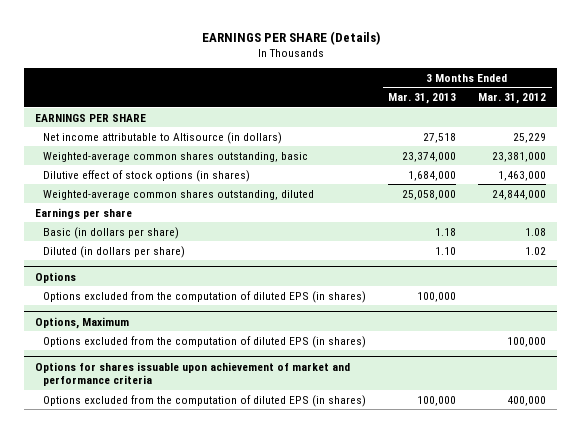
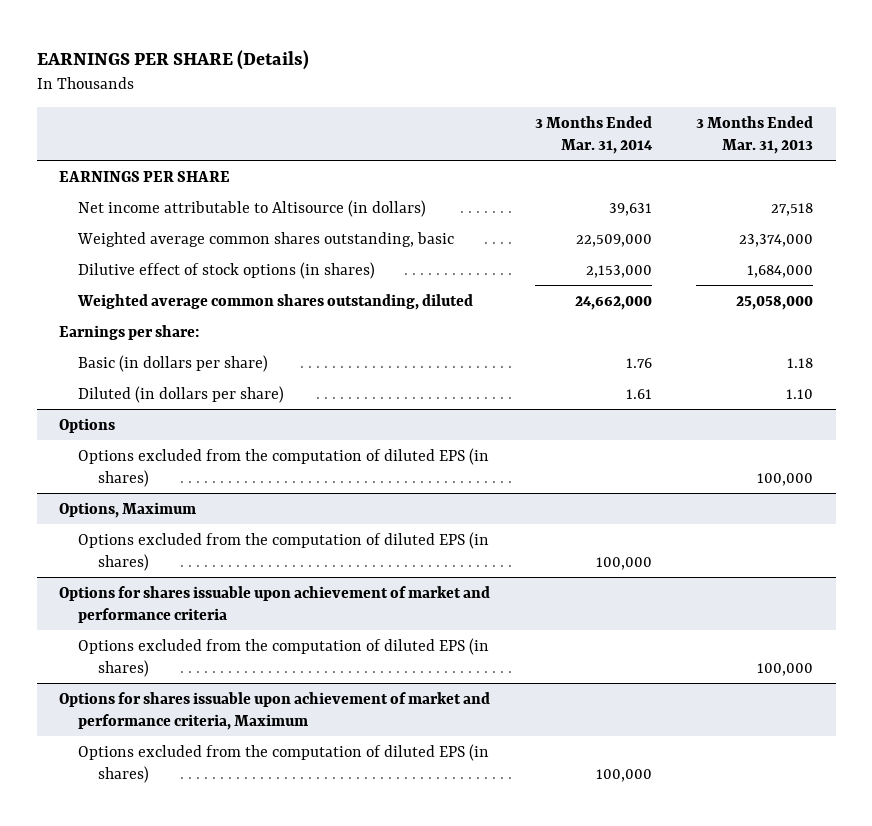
[478,93,547,105] Mar. 31, 2012 -> none
none -> [534,115,653,154] 3 Months Ended Mar. 31, 2014
[43,151,309,162] Weighted-average common shares outstanding, basic -> [77,231,455,247] Weighted average common shares outstanding, basic
[43,189,315,200] Weighted-average common shares outstanding, diluted -> [77,293,474,310] Weighted average common shares outstanding, diluted
[34,207,132,219] Earnings per share -> [58,324,199,340] Earnings per share:
none -> [58,691,490,730] Options for shares issuable upon achievement of market and performance criteria, Maximum
none -> [78,743,490,783] Options excluded from the computation of diluted EPS (in shares)

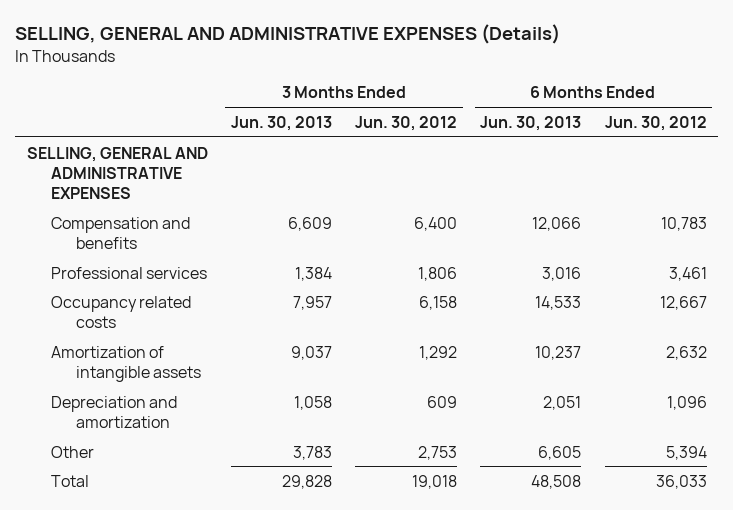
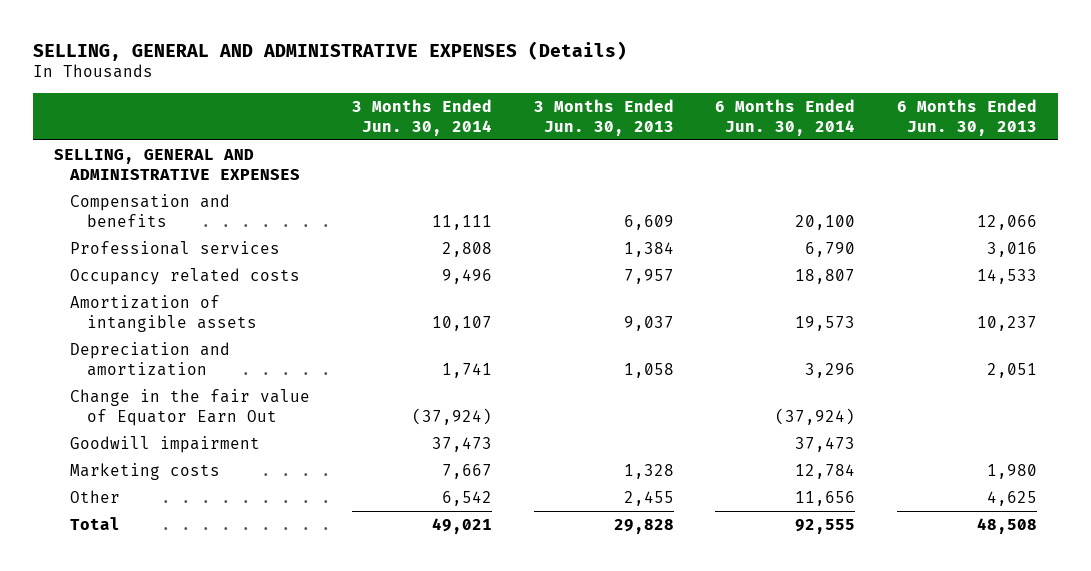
[355,115,458,131] Jun. 30, 2012 -> none
[604,115,707,131] Jun. 30, 2012 -> none
none -> [352,98,493,136] 3 Months Ended Jun. 30, 2014
none -> [715,98,856,136] 6 Months Ended Jun. 30, 2014
none -> [70,389,311,426] Change in the fair value of Equator Earn Out
none -> [70,436,261,454] Goodwill impairment
none -> [70,463,221,481] Marketing costs
[293,445,333,460] 3,783 -> [623,491,674,507] 2,455
[538,445,582,460] 6,605 -> [986,491,1037,507] 4,625

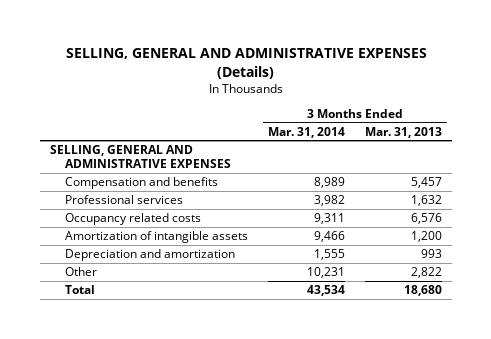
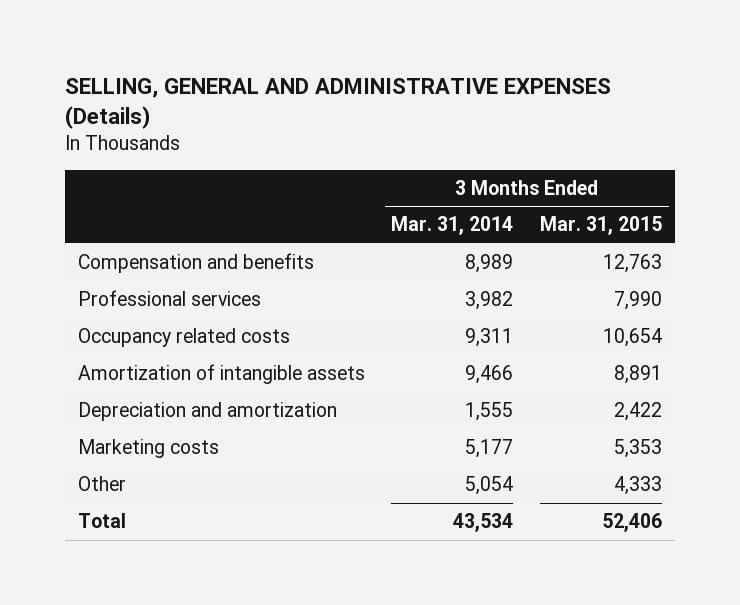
[364,126,442,138] Mar. 31, 2013 -> none
none -> [540,216,663,236] Mar. 31, 2015
[49,145,232,169] SELLING, GENERAL AND ADMINISTRATIVE EXPENSES -> none
none -> [77,439,219,459] Marketing costs
[307,267,346,279] 10,231 -> [465,476,514,496] 5,054

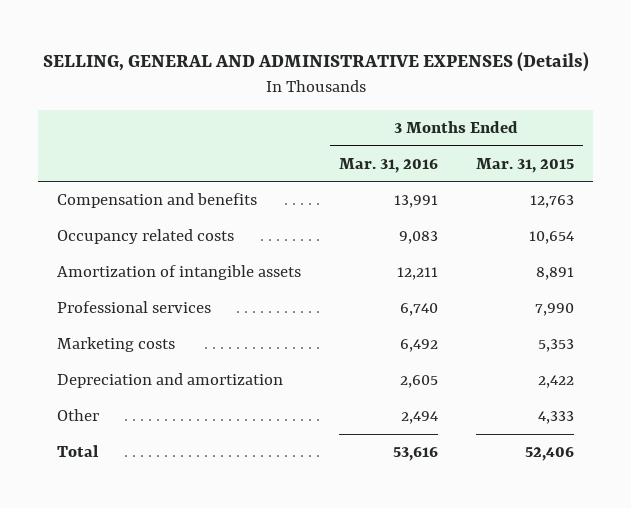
[391,216,514,236] Mar. 31, 2014 -> none
none -> [339,157,439,173] Mar. 31, 2016
[77,290,261,307] Professional services -> [57,301,212,314] Professional services
[77,402,337,422] Depreciation and amortization -> [57,373,284,389] Depreciation and amortization

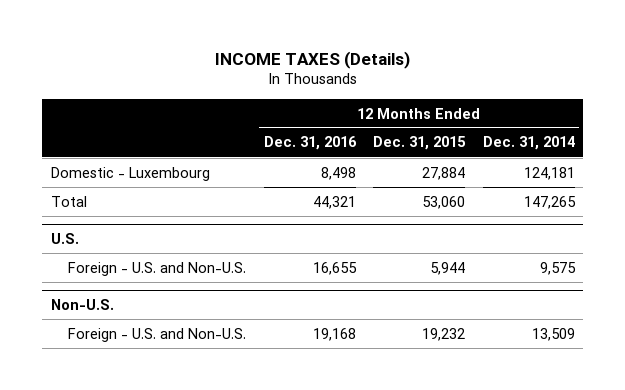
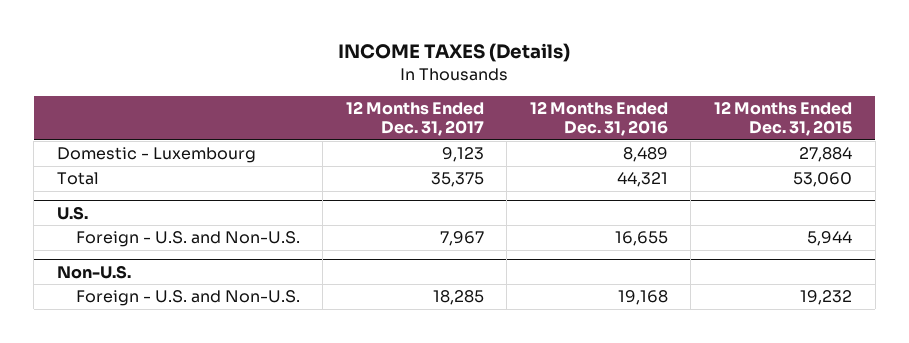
[482,136,575,151] Dec. 31, 2014 -> none
none -> [345,101,484,137] 12 Months Ended Dec. 31, 2017
[320,166,356,180] 8,498 -> [622,147,668,163] 8,489

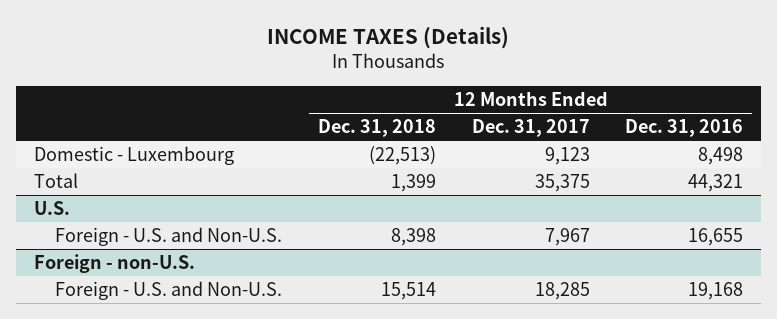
[714,101,853,137] 12 Months Ended Dec. 31, 2015 -> none
none -> [317,119,436,138] Dec. 31, 2018
[622,147,668,163] 8,489 -> [698,147,744,166] 8,498
[56,264,131,279] Non-U.S. -> [33,254,195,274] Foreign - non-U.S.

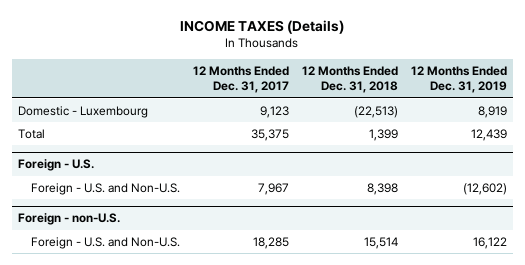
[625,119,744,138] Dec. 31, 2016 -> none
none -> [410,65,507,94] 12 Months Ended Dec. 31, 2019
[33,201,70,216] U.S. -> [18,159,95,172] Foreign - U.S.

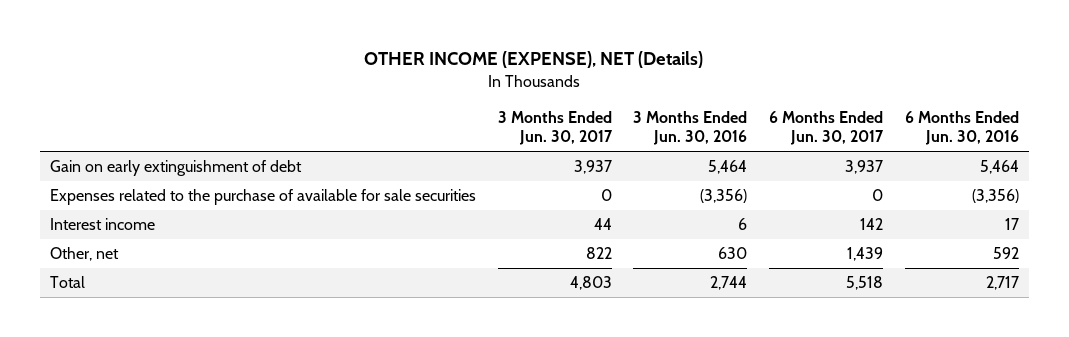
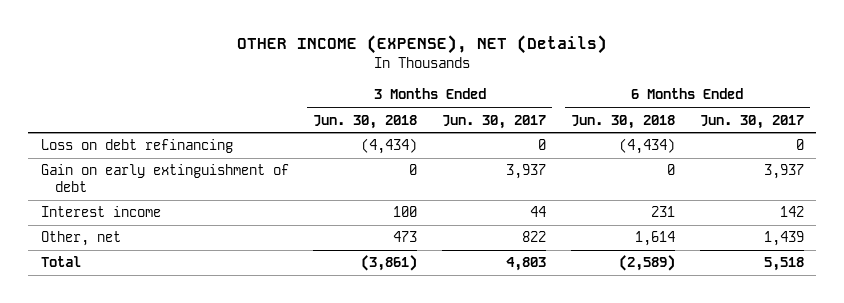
[633,111,748,146] 3 Months Ended Jun. 30, 2016 -> none
[904,111,1019,146] 6 Months Ended Jun. 30, 2016 -> none
none -> [313,114,418,129] Jun. 30, 2018
none -> [570,114,675,129] Jun. 30, 2018
none -> [40,139,233,154] Loss on debt refinancing
[50,189,477,206] Expenses related to the purchase of available for sale securities -> none

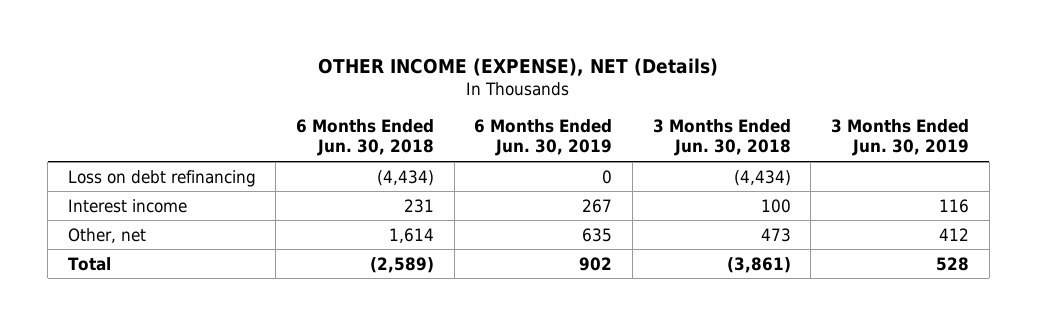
[442,114,547,129] Jun. 30, 2017 -> none
[699,114,804,129] Jun. 30, 2017 -> none
none -> [474,119,613,157] 6 Months Ended Jun. 30, 2019
none -> [831,119,970,157] 3 Months Ended Jun. 30, 2019
[40,164,289,193] Gain on early extinguishment of debt -> none

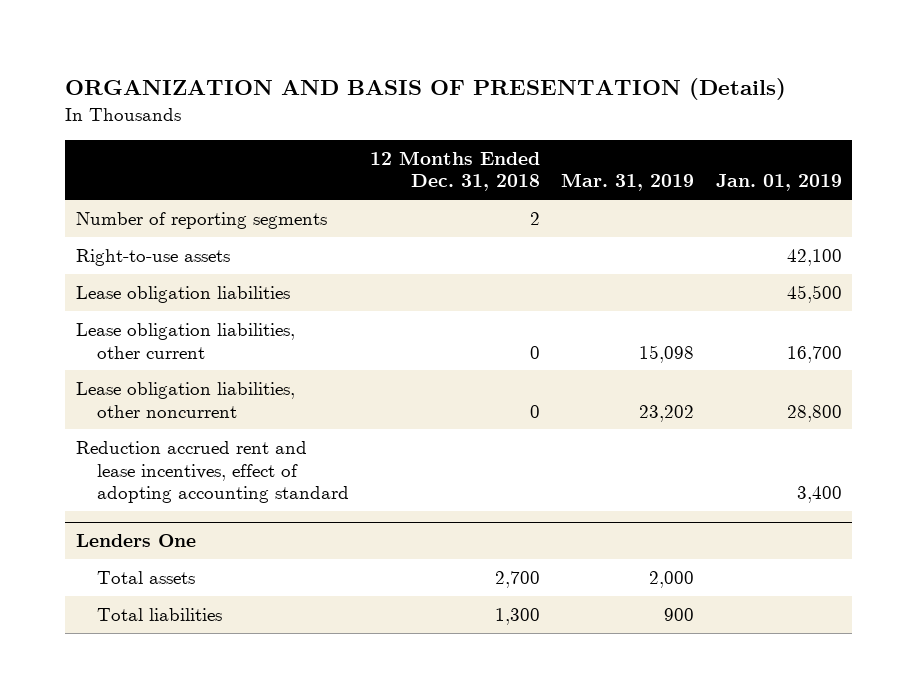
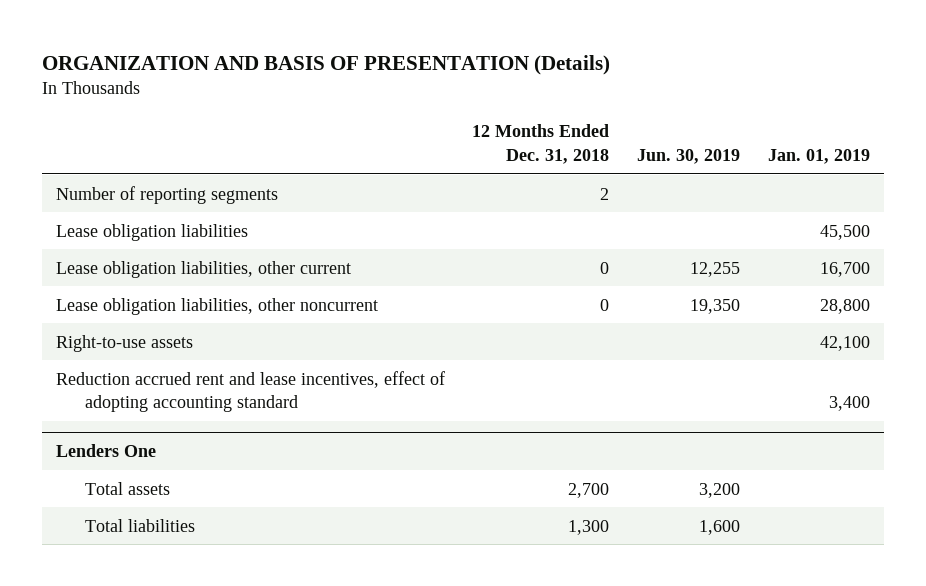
[561,173,695,192] Mar. 31, 2019 -> none
none -> [637,148,741,164] Jun. 30, 2019
[75,248,230,266] Right-to-use assets -> [55,334,193,352] Right-to-use assets

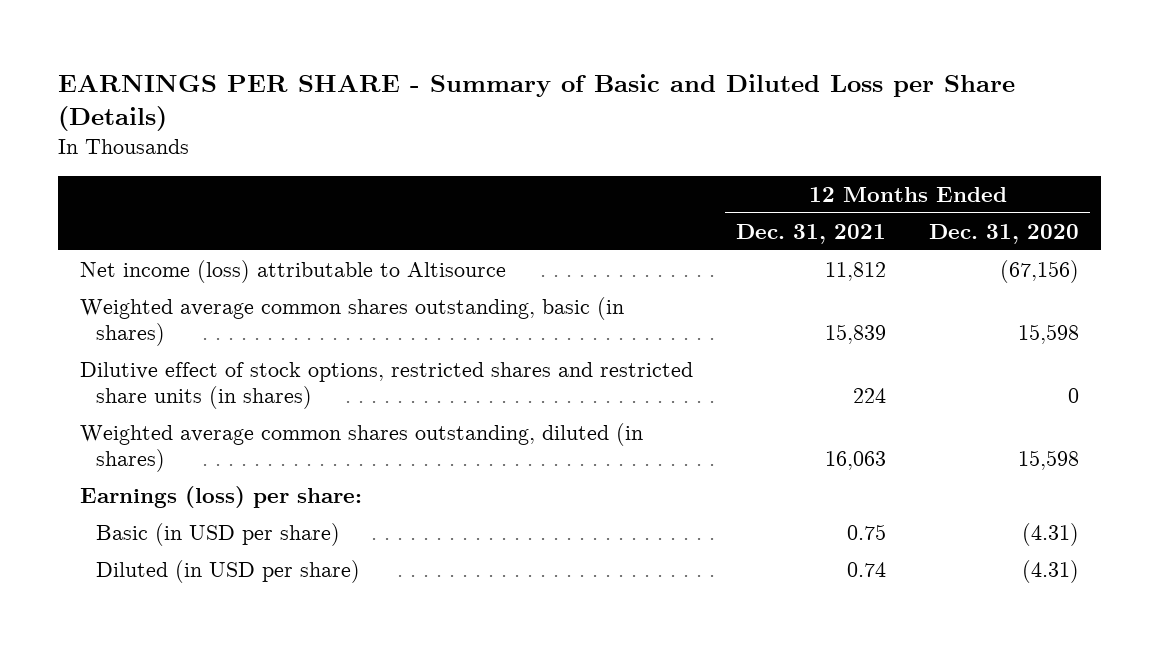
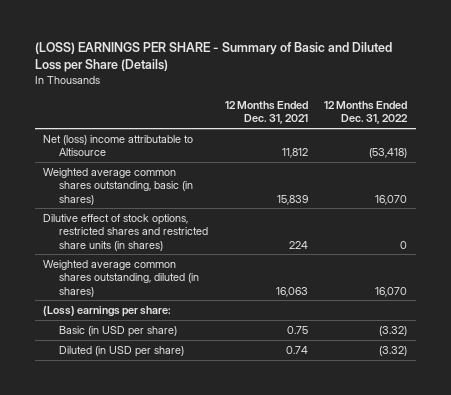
[58,73,1016,132] EARNINGS PER SHARE - Summary of Basic and Diluted Loss per Share (Details) -> [35,42,393,73] (LOSS) EARNINGS PER SHARE - Summary of Basic and Diluted Loss per Share (Details)
[929,223,1080,244] Dec. 31, 2020 -> none
none -> [324,101,409,125] 12 Months Ended Dec. 31, 2022
[80,259,507,283] Net income (loss) attributable to Altisource -> [43,134,194,157] Net (loss) income attributable to Altisource
[80,485,363,508] Earnings (loss) per share: -> [43,305,172,317] (Loss) earnings per share:

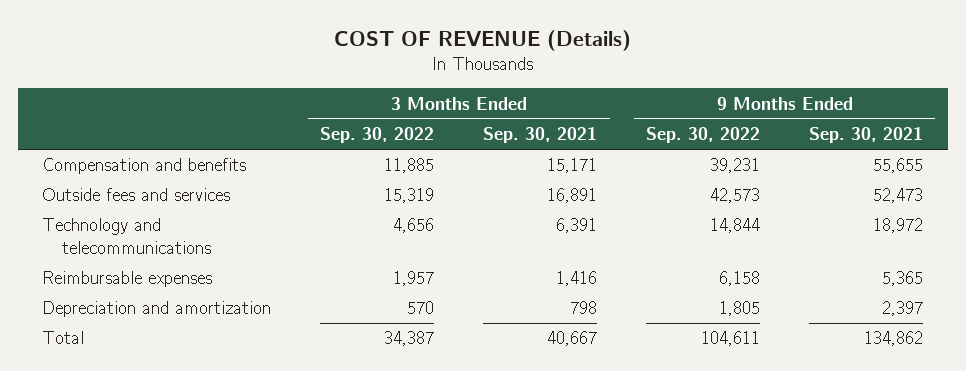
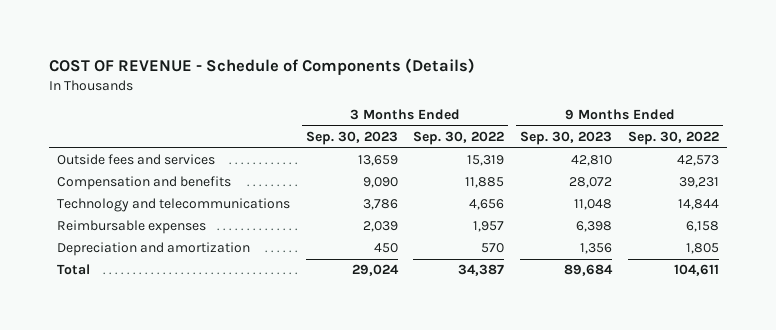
[333,29,631,51] COST OF REVENUE (Details) -> [48,57,475,75] COST OF REVENUE - Schedule of Components (Details)
[483,127,598,144] Sep. 30, 2021 -> none
[809,127,924,144] Sep. 30, 2021 -> none
none -> [305,131,398,146] Sep. 30, 2023
none -> [520,131,613,146] Sep. 30, 2023
[42,158,247,175] Compensation and benefits -> [56,176,231,191] Compensation and benefits

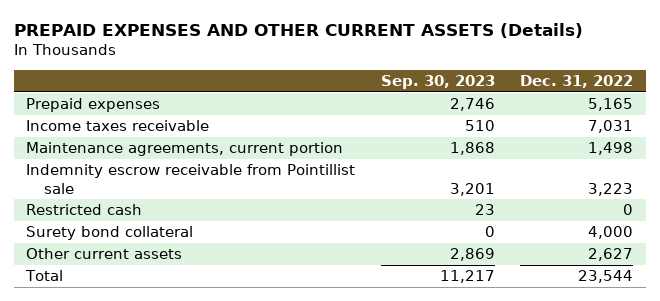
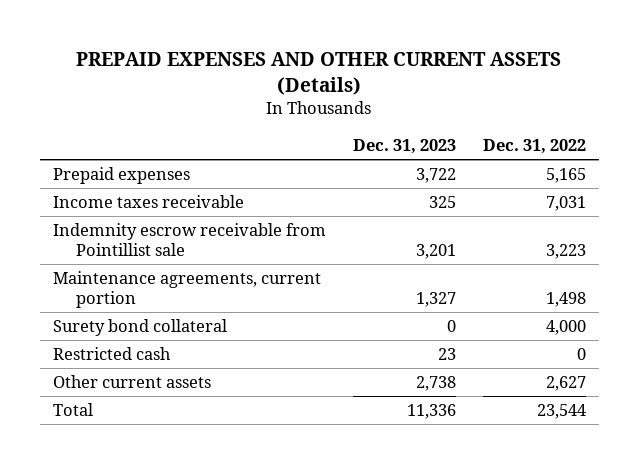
[380,74,495,89] Sep. 30, 2023 -> none
none -> [352,139,456,155] Dec. 31, 2023
[26,142,344,157] Maintenance agreements, current portion -> [53,271,322,308] Maintenance agreements, current portion
[26,204,143,216] Restricted cash -> [53,347,172,361] Restricted cash

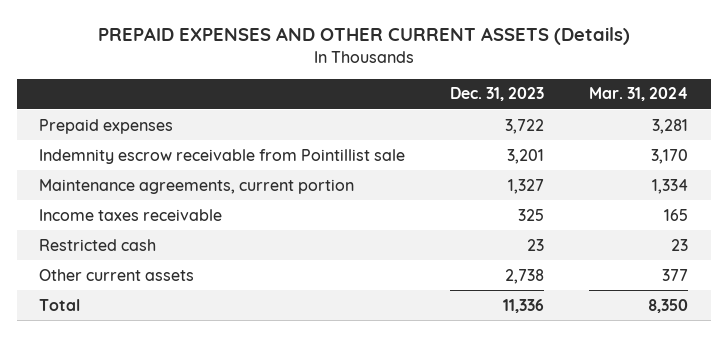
[482,139,586,155] Dec. 31, 2022 -> none
none -> [589,87,689,102] Mar. 31, 2024
[53,319,228,337] Surety bond collateral -> none
[53,195,245,209] Income taxes receivable -> [39,208,223,221] Income taxes receivable

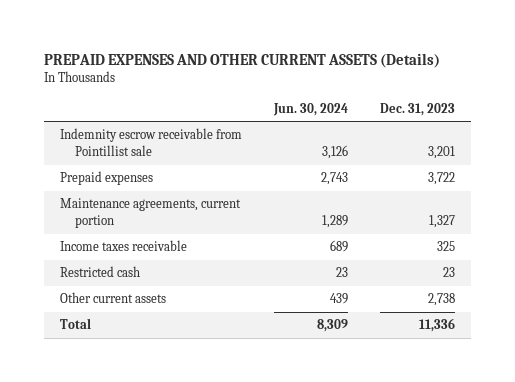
[589,87,689,102] Mar. 31, 2024 -> none
none -> [272,102,348,116] Jun. 30, 2024
[39,118,174,134] Prepaid expenses -> [60,171,154,186] Prepaid expenses

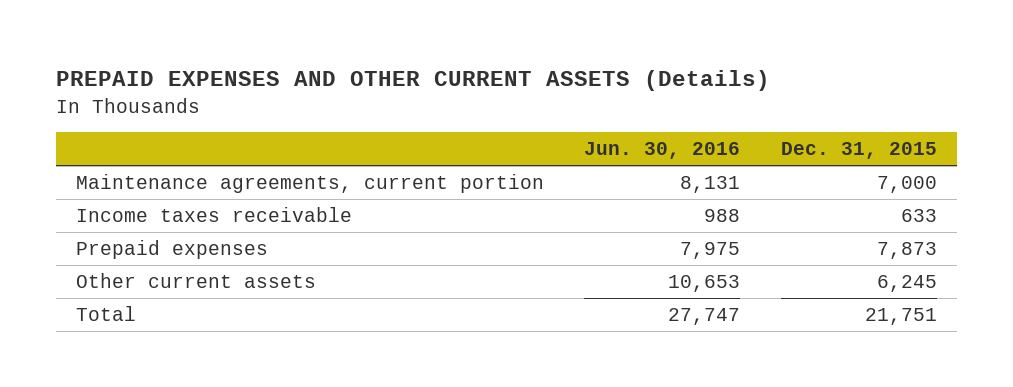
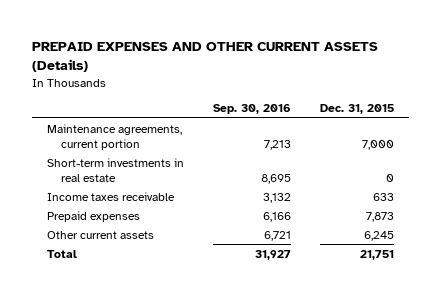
[584,142,741,160] Jun. 30, 2016 -> none
none -> [213,104,292,115] Sep. 30, 2016
none -> [46,157,184,182] Short-term investments in real estate

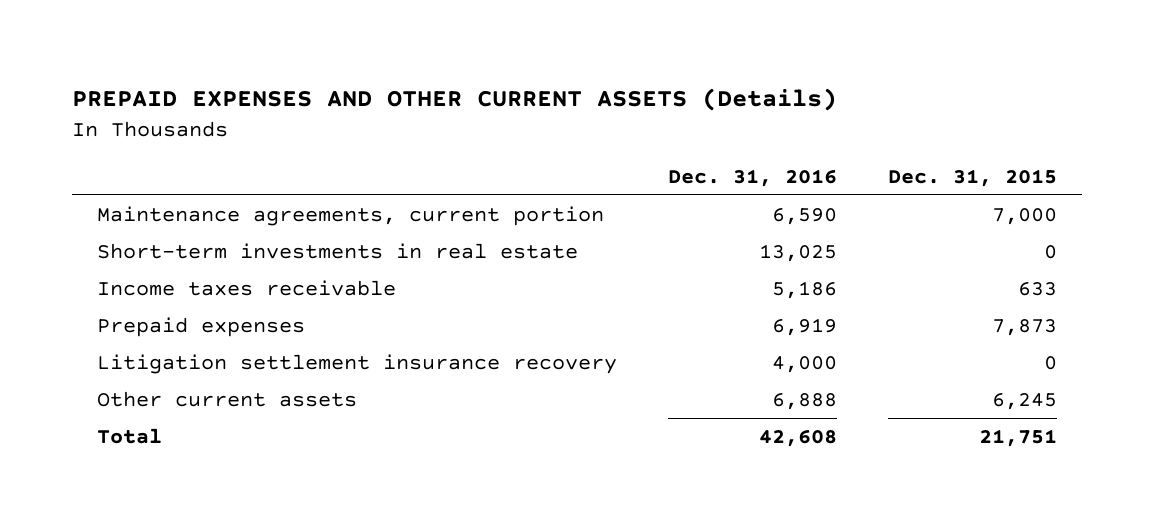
[213,104,292,115] Sep. 30, 2016 -> none
none -> [668,168,838,187] Dec. 31, 2016
none -> [97,353,618,374] Litigation settlement insurance recovery

